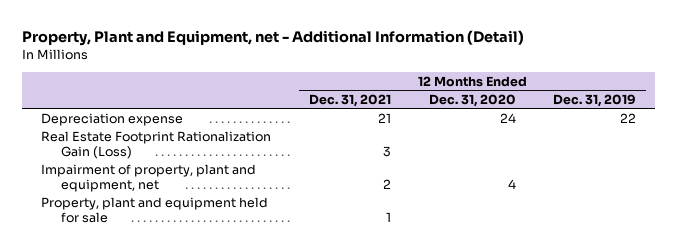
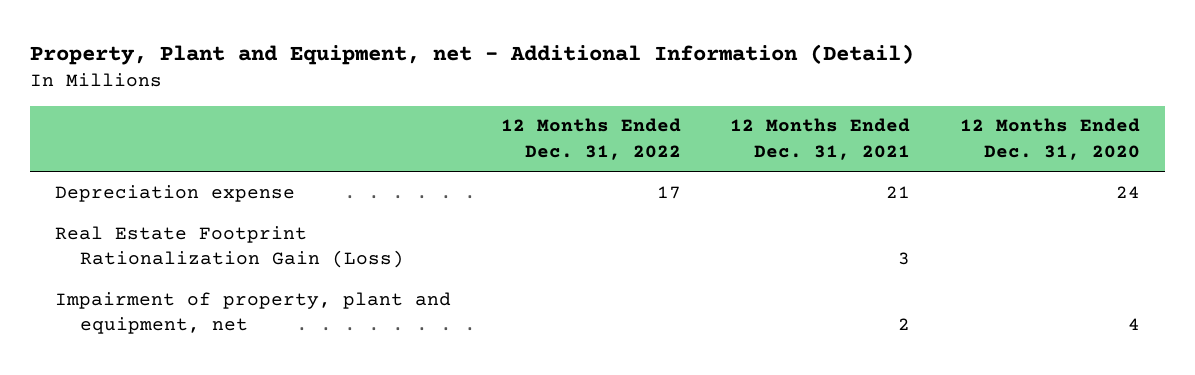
[553,93,637,107] Dec. 31, 2019 -> none
none -> [500,118,681,160] 12 Months Ended Dec. 31, 2022
[41,196,269,223] Property, plant and equipment held for sale -> none

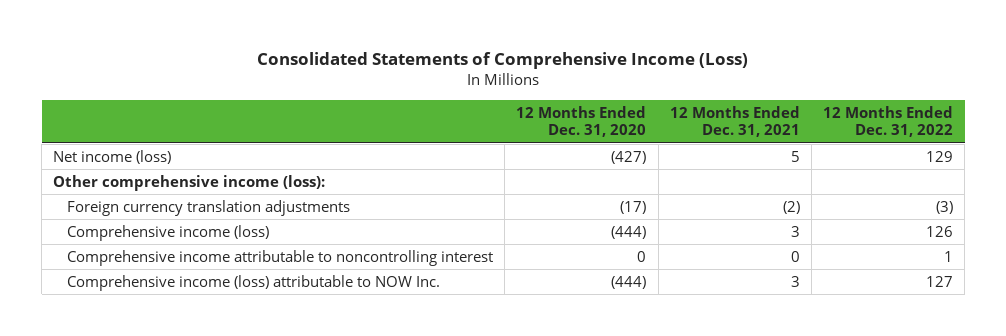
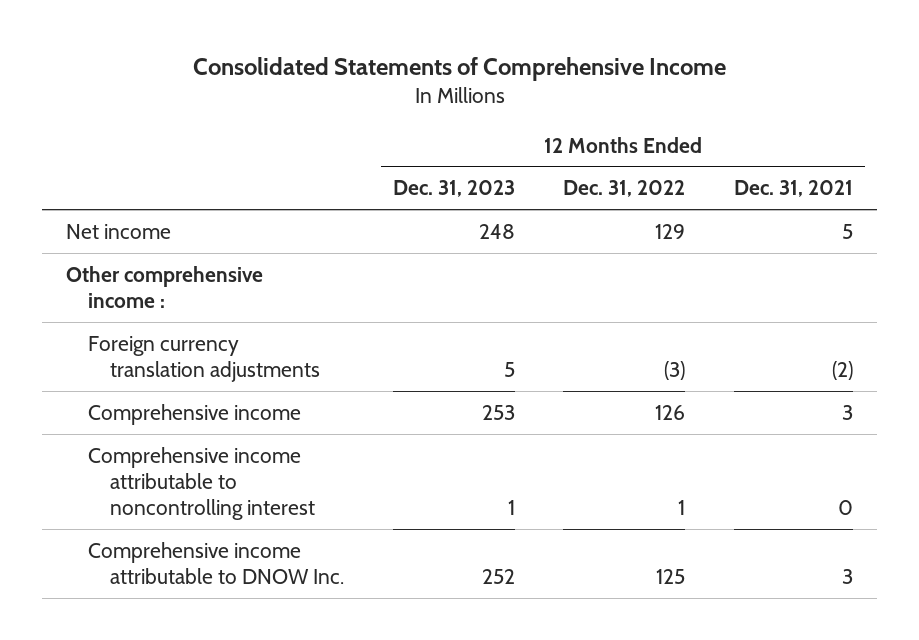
[257,51,749,69] Consolidated Statements of Comprehensive Income (Loss) -> [192,56,726,81] Consolidated Statements of Comprehensive Income
[516,106,647,138] 12 Months Ended Dec. 31, 2020 -> none
none -> [392,180,515,198] Dec. 31, 2023
[53,150,172,165] Net income (loss) -> [66,223,172,239] Net income
[53,175,326,192] Other comprehensive income (loss): -> [66,265,264,308] Other comprehensive income :
[67,225,270,242] Comprehensive income (loss) -> [88,403,302,425] Comprehensive income
[67,275,441,292] Comprehensive income (loss) attributable to NOW Inc. -> [88,541,345,584] Comprehensive income attributable to DNOW Inc.
[925,276,953,288] 127 -> [656,568,686,584] 125

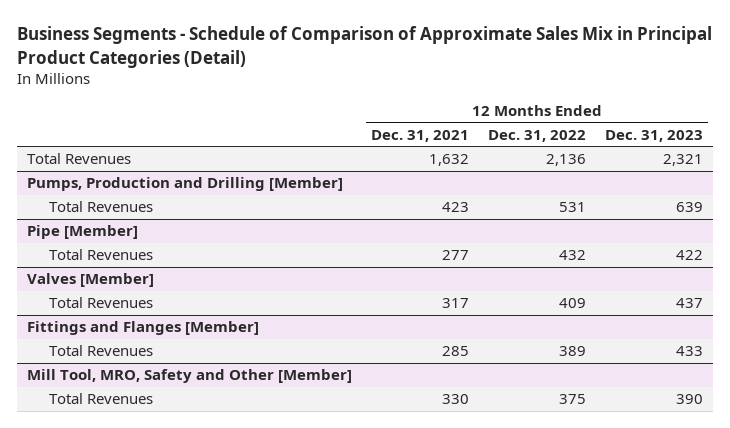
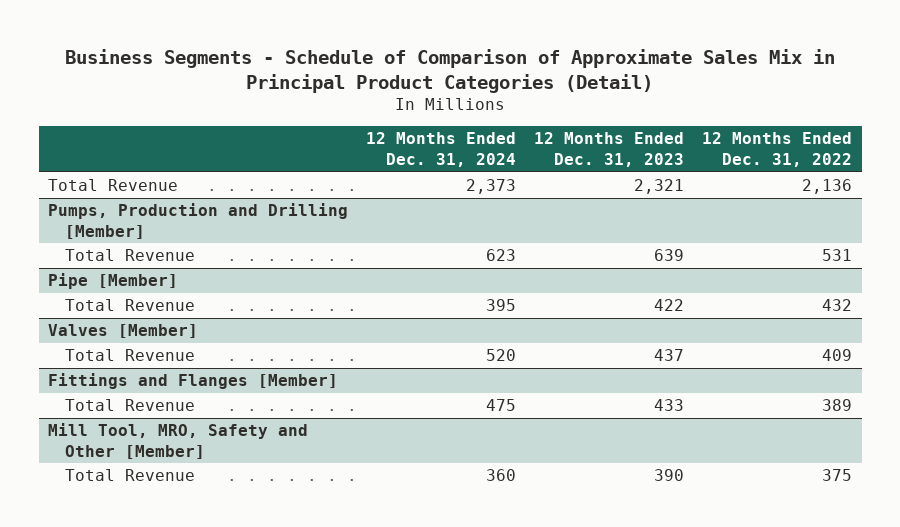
[371,129,470,142] Dec. 31, 2021 -> none
none -> [366,132,517,168] 12 Months Ended Dec. 31, 2024
[26,153,131,165] Total Revenues -> [47,179,178,192] Total Revenue
[48,201,153,213] Total Revenues -> [65,249,196,262] Total Revenue
[48,249,153,261] Total Revenues -> [65,299,196,312] Total Revenue
[48,297,153,309] Total Revenues -> [65,349,196,362] Total Revenue
[48,345,153,357] Total Revenues -> [65,399,196,412] Total Revenue
[48,393,153,405] Total Revenues -> [65,469,196,482] Total Revenue

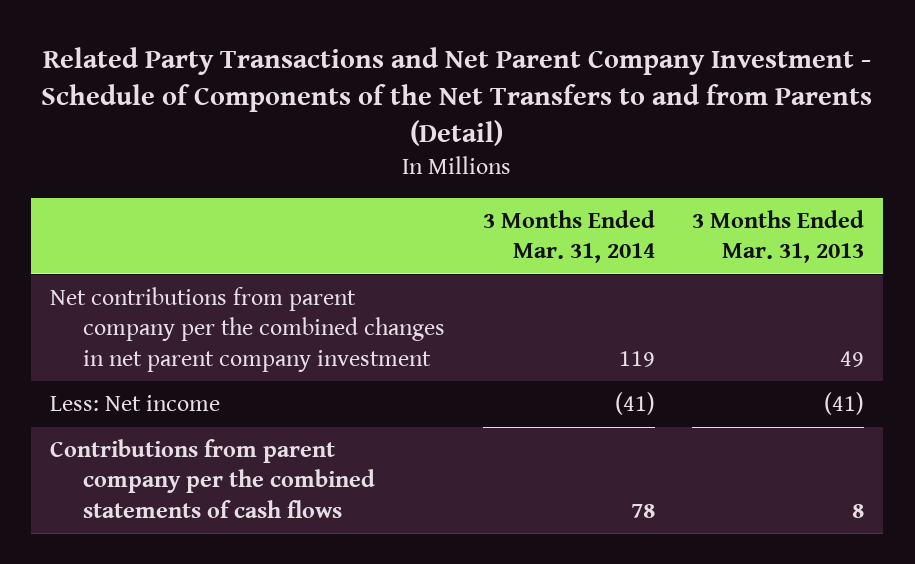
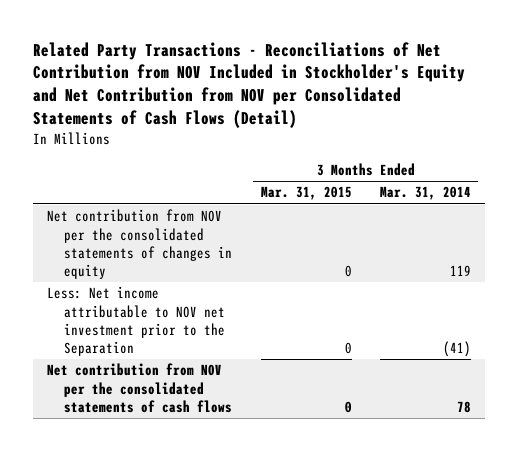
[41,47,873,147] Related Party Transactions and Net Parent Company Investment - Schedule of Components of the Net Transfers to and from Parents (Detail) -> [32,41,465,128] Related Party Transactions - Reconciliations of Net Contribution from NOV Included in Stockholder's Equity and Net Contribution from NOV per Consolidated Statements of Cash Flows (Detail)
[692,210,865,264] 3 Months Ended Mar. 31, 2013 -> none
none -> [260,186,352,201] Mar. 31, 2015
[50,395,221,412] Less: Net income -> none
[50,287,446,372] Net contributions from parent company per the combined changes in net parent company investment -> [47,209,233,279] Net contribution from NOV per the consolidated statements of changes in equity
none -> [47,286,226,356] Less: Net income attributable to NOV net investment prior to the Separation
[50,439,376,518] Contributions from parent company per the combined statements of cash flows -> [47,363,233,413] Net contribution from NOV per the consolidated statements of cash flows

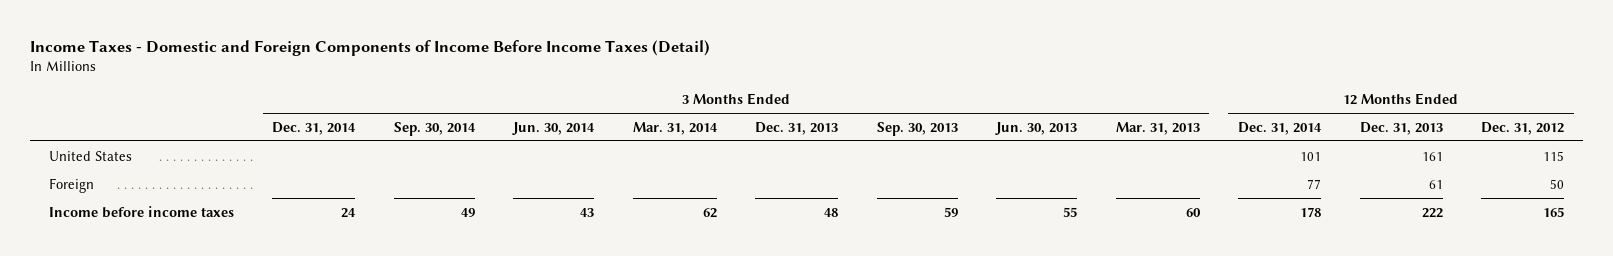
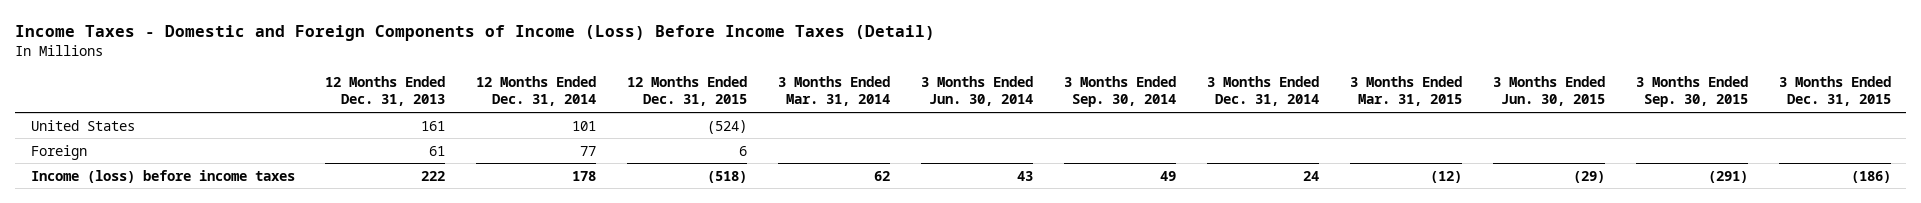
[29,39,710,56] Income Taxes - Domestic and Foreign Components of Income Before Income Taxes (Detail) -> [15,24,936,41] Income Taxes - Domestic and Foreign Components of Income (Loss) Before Income Taxes (Detail)
[755,121,839,135] Dec. 31, 2013 -> none
[876,121,958,136] Sep. 30, 2013 -> none
[995,121,1078,135] Jun. 30, 2013 -> none
[1115,121,1200,135] Mar. 31, 2013 -> none
[1481,121,1565,135] Dec. 31, 2012 -> none
none -> [627,76,748,107] 12 Months Ended Dec. 31, 2015
none -> [1349,76,1462,107] 3 Months Ended Mar. 31, 2015
none -> [1492,76,1605,107] 3 Months Ended Jun. 30, 2015
none -> [1635,76,1748,108] 3 Months Ended Sep. 30, 2015
none -> [1778,76,1891,107] 3 Months Ended Dec. 31, 2015
[48,205,234,218] Income before income taxes -> [30,169,295,183] Income (loss) before income taxes

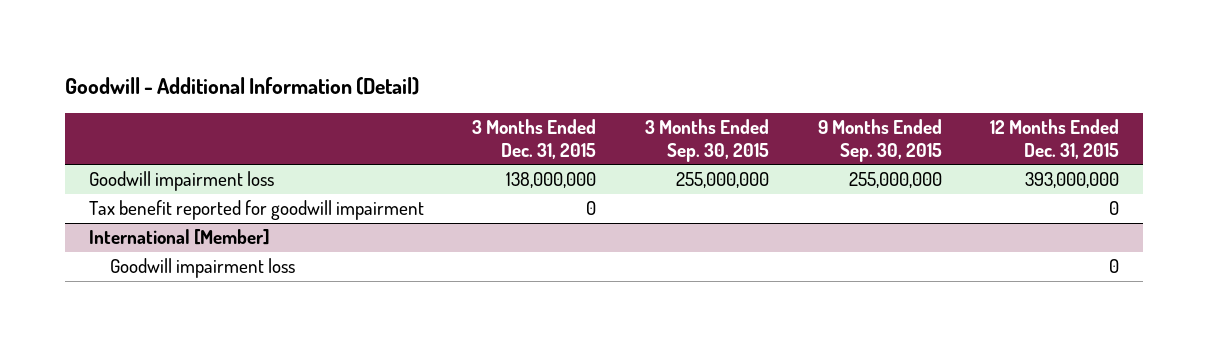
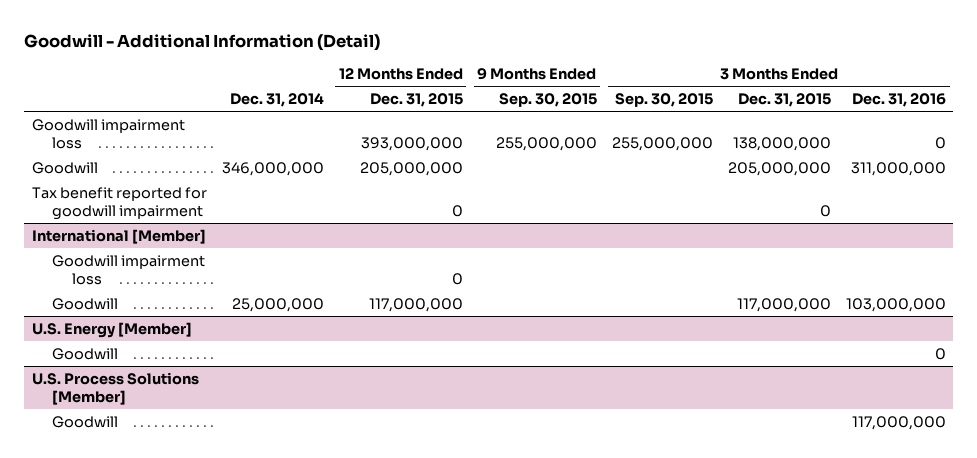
none -> [229,92,324,107] Dec. 31, 2014
none -> [851,92,946,107] Dec. 31, 2016
none -> [31,161,98,174] Goodwill
none -> [51,297,118,310] Goodwill
none -> [31,321,192,338] U.S. Energy [Member]
none -> [51,347,118,360] Goodwill
none -> [31,371,199,405] U.S. Process Solutions [Member]
none -> [51,415,118,428] Goodwill

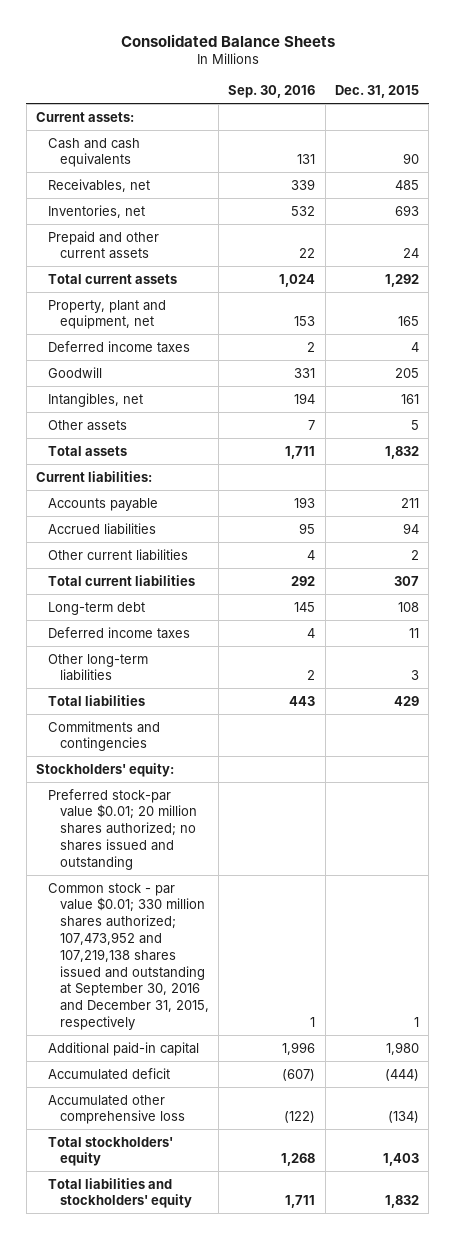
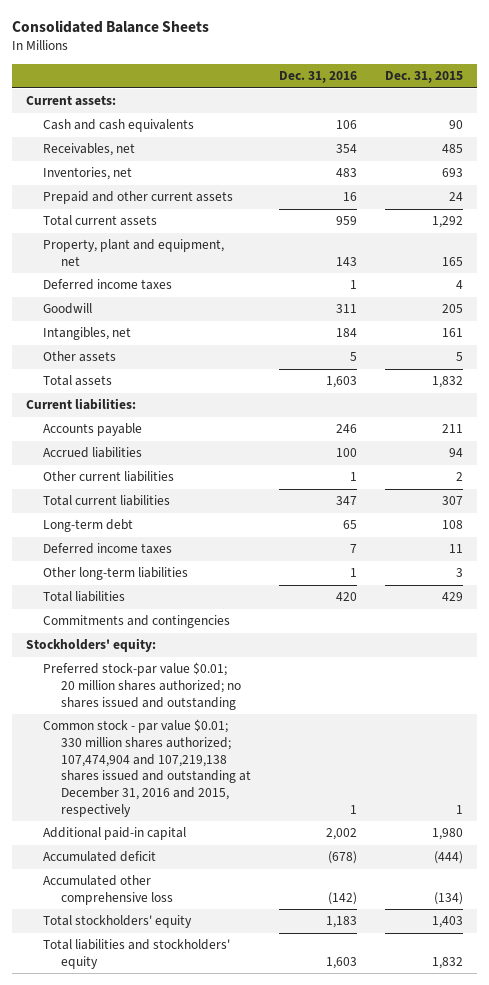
[228,85,316,99] Sep. 30, 2016 -> none
none -> [279,71,358,84] Dec. 31, 2016
[47,882,209,1030] Common stock - par value $0.01; 330 million shares authorized; 107,473,952 and 107,219,138 shares issued and outstanding at September 30, 2016 and December 31, 2015, respectively -> [43,719,252,817] Common stock - par value $0.01; 330 million shares authorized; 107,474,904 and 107,219,138 shares issued and outstanding at December 31, 2016 and 2015, respectively

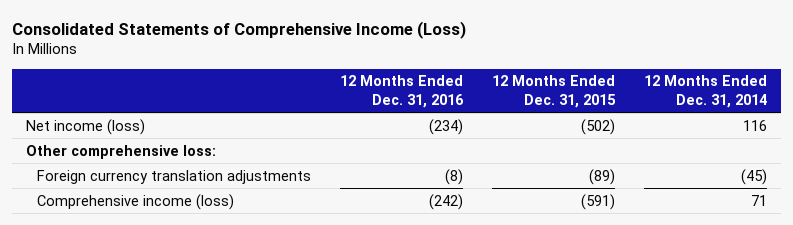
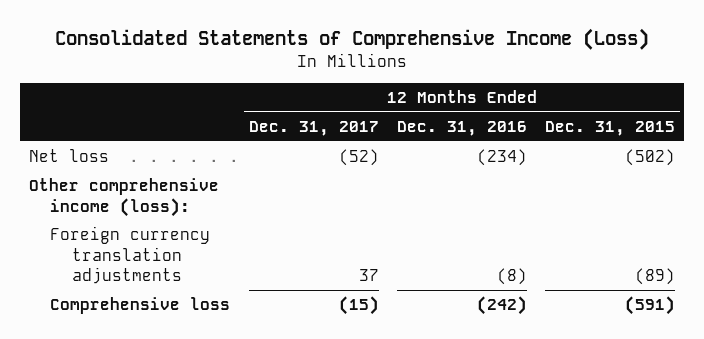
[643,75,767,108] 12 Months Ended Dec. 31, 2014 -> none
none -> [248,121,379,137] Dec. 31, 2017
[26,118,146,135] Net income (loss) -> [28,149,109,163] Net loss
[26,144,217,159] Other comprehensive loss: -> [28,178,219,217] Other comprehensive income (loss):
[37,193,235,210] Comprehensive income (loss) -> [50,297,231,315] Comprehensive loss

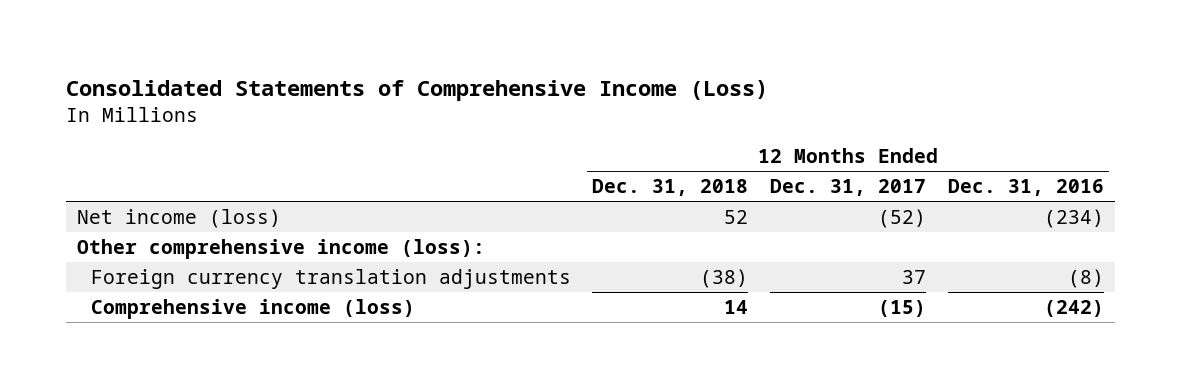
[545,121,676,137] Dec. 31, 2015 -> none
none -> [592,179,749,197] Dec. 31, 2018
[28,149,109,163] Net loss -> [77,208,282,228] Net income (loss)
[50,297,231,315] Comprehensive loss -> [90,298,415,319] Comprehensive income (loss)

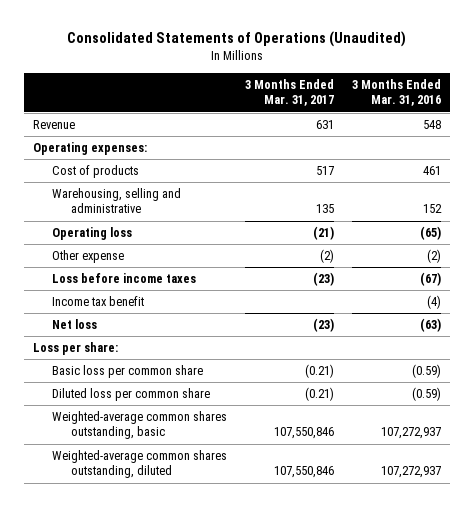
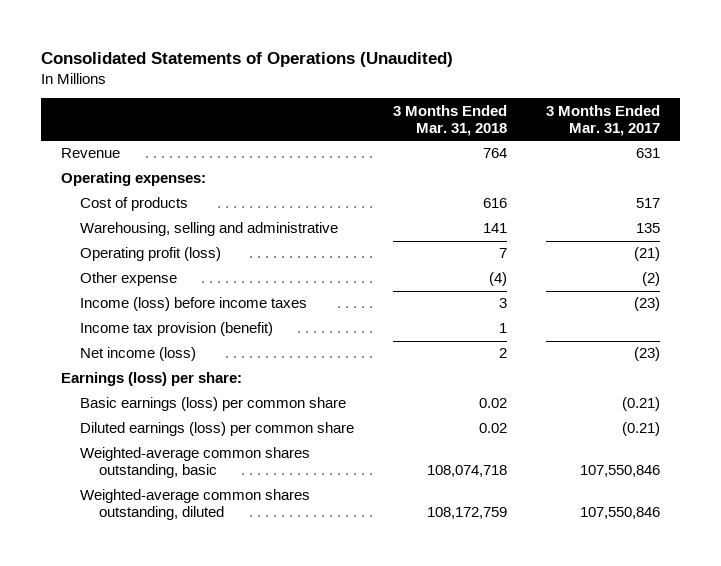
[351,79,441,107] 3 Months Ended Mar. 31, 2016 -> none
none -> [393,104,508,136] 3 Months Ended Mar. 31, 2018
[51,227,132,241] Operating loss -> [79,247,221,262] Operating profit (loss)
[51,273,196,284] Loss before income taxes -> [79,297,307,312] Income (loss) before income taxes
[51,296,144,307] Income tax benefit -> [79,322,273,337] Income tax provision (benefit)
[51,319,97,330] Net loss -> [79,347,196,362] Net income (loss)
[32,342,118,356] Loss per share: -> [60,372,242,387] Earnings (loss) per share:
[51,365,203,379] Basic loss per common share -> [79,397,346,412] Basic earnings (loss) per common share
[51,388,210,402] Diluted loss per common share -> [79,422,354,437] Diluted earnings (loss) per common share

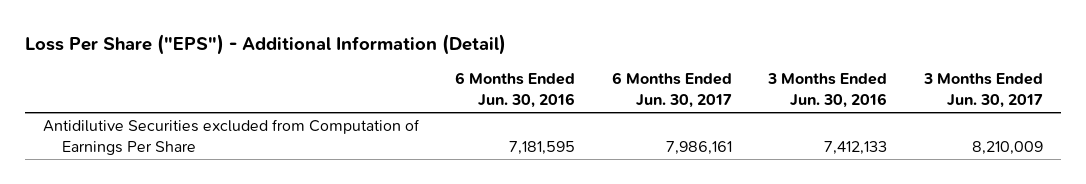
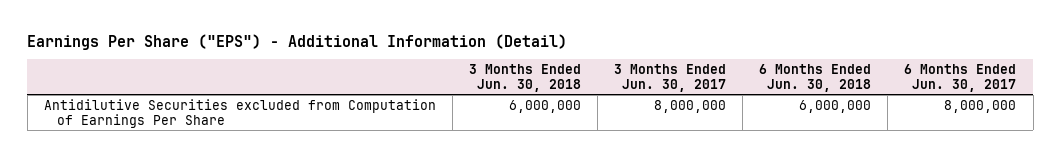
[24,33,506,55] Loss Per Share ("EPS") - Additional Information (Detail) -> [27,33,568,50] Earnings Per Share ("EPS") - Additional Information (Detail)
[455,72,576,108] 6 Months Ended Jun. 30, 2016 -> none
[767,73,888,108] 3 Months Ended Jun. 30, 2016 -> none
none -> [469,63,582,92] 3 Months Ended Jun. 30, 2018
none -> [759,63,872,92] 6 Months Ended Jun. 30, 2018
[665,140,732,155] 7,986,161 -> [944,99,1017,113] 8,000,000
[971,140,1043,155] 8,210,009 -> [654,99,727,113] 8,000,000

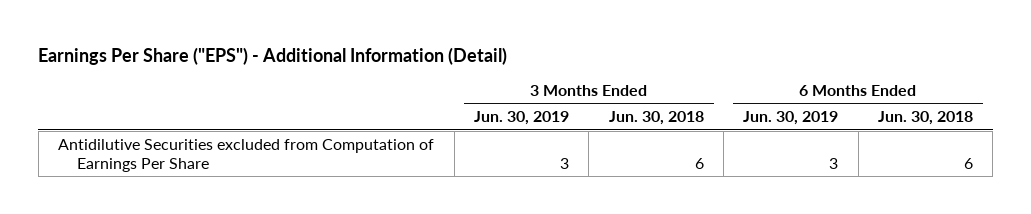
[614,63,727,92] 3 Months Ended Jun. 30, 2017 -> none
[904,63,1017,92] 6 Months Ended Jun. 30, 2017 -> none
none -> [474,111,570,126] Jun. 30, 2019
none -> [743,111,839,126] Jun. 30, 2019
[509,99,582,113] 6,000,000 -> [694,157,704,169] 6
[799,99,872,113] 6,000,000 -> [964,157,974,169] 6

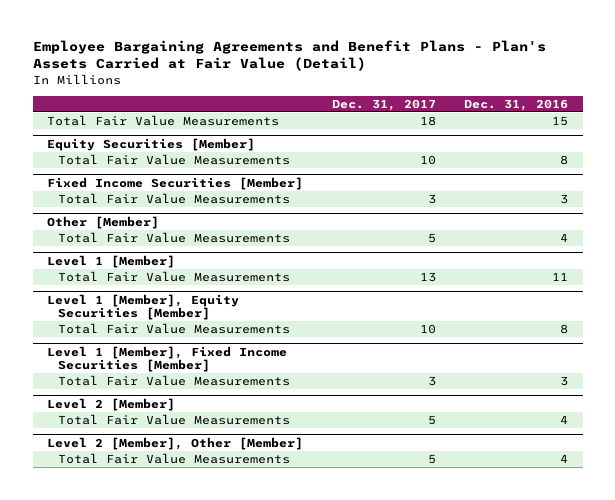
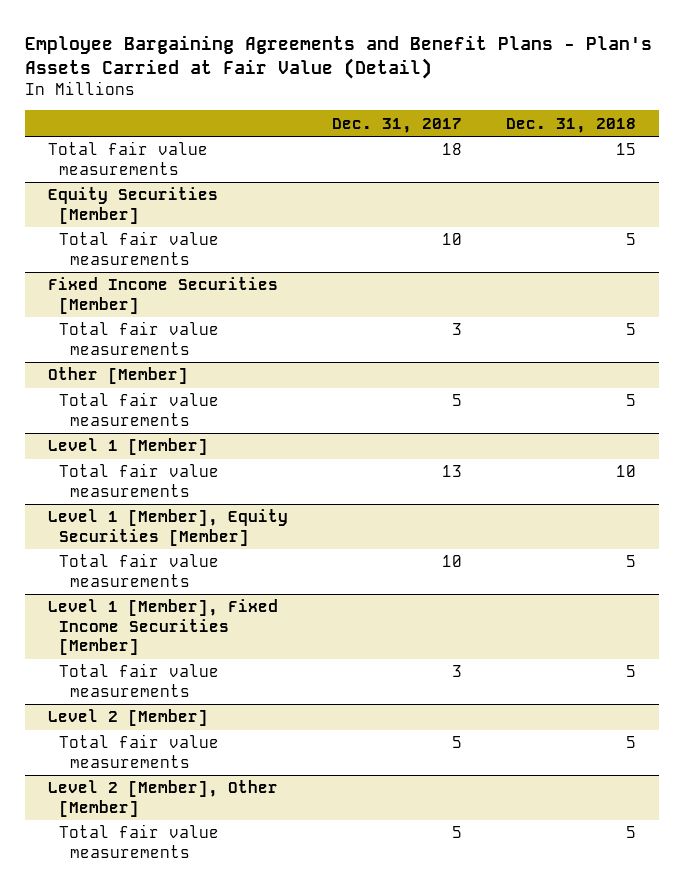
[464,98,569,111] Dec. 31, 2016 -> none
none -> [506,117,637,133] Dec. 31, 2018
[47,115,280,127] Total Fair Value Measurements -> [47,141,208,175] Total fair value measurements
[57,154,290,166] Total Fair Value Measurements -> [58,231,219,265] Total fair value measurements
[57,193,290,205] Total Fair Value Measurements -> [58,321,219,355] Total fair value measurements
[57,232,290,244] Total Fair Value Measurements -> [58,392,219,426] Total fair value measurements
[57,271,290,283] Total Fair Value Measurements -> [58,463,219,497] Total fair value measurements
[57,323,290,335] Total Fair Value Measurements -> [58,553,219,587] Total fair value measurements
[57,375,290,387] Total Fair Value Measurements -> [58,663,219,697] Total fair value measurements
[57,414,290,426] Total Fair Value Measurements -> [58,734,219,768] Total fair value measurements
[57,453,290,465] Total Fair Value Measurements -> [58,824,219,858] Total fair value measurements

